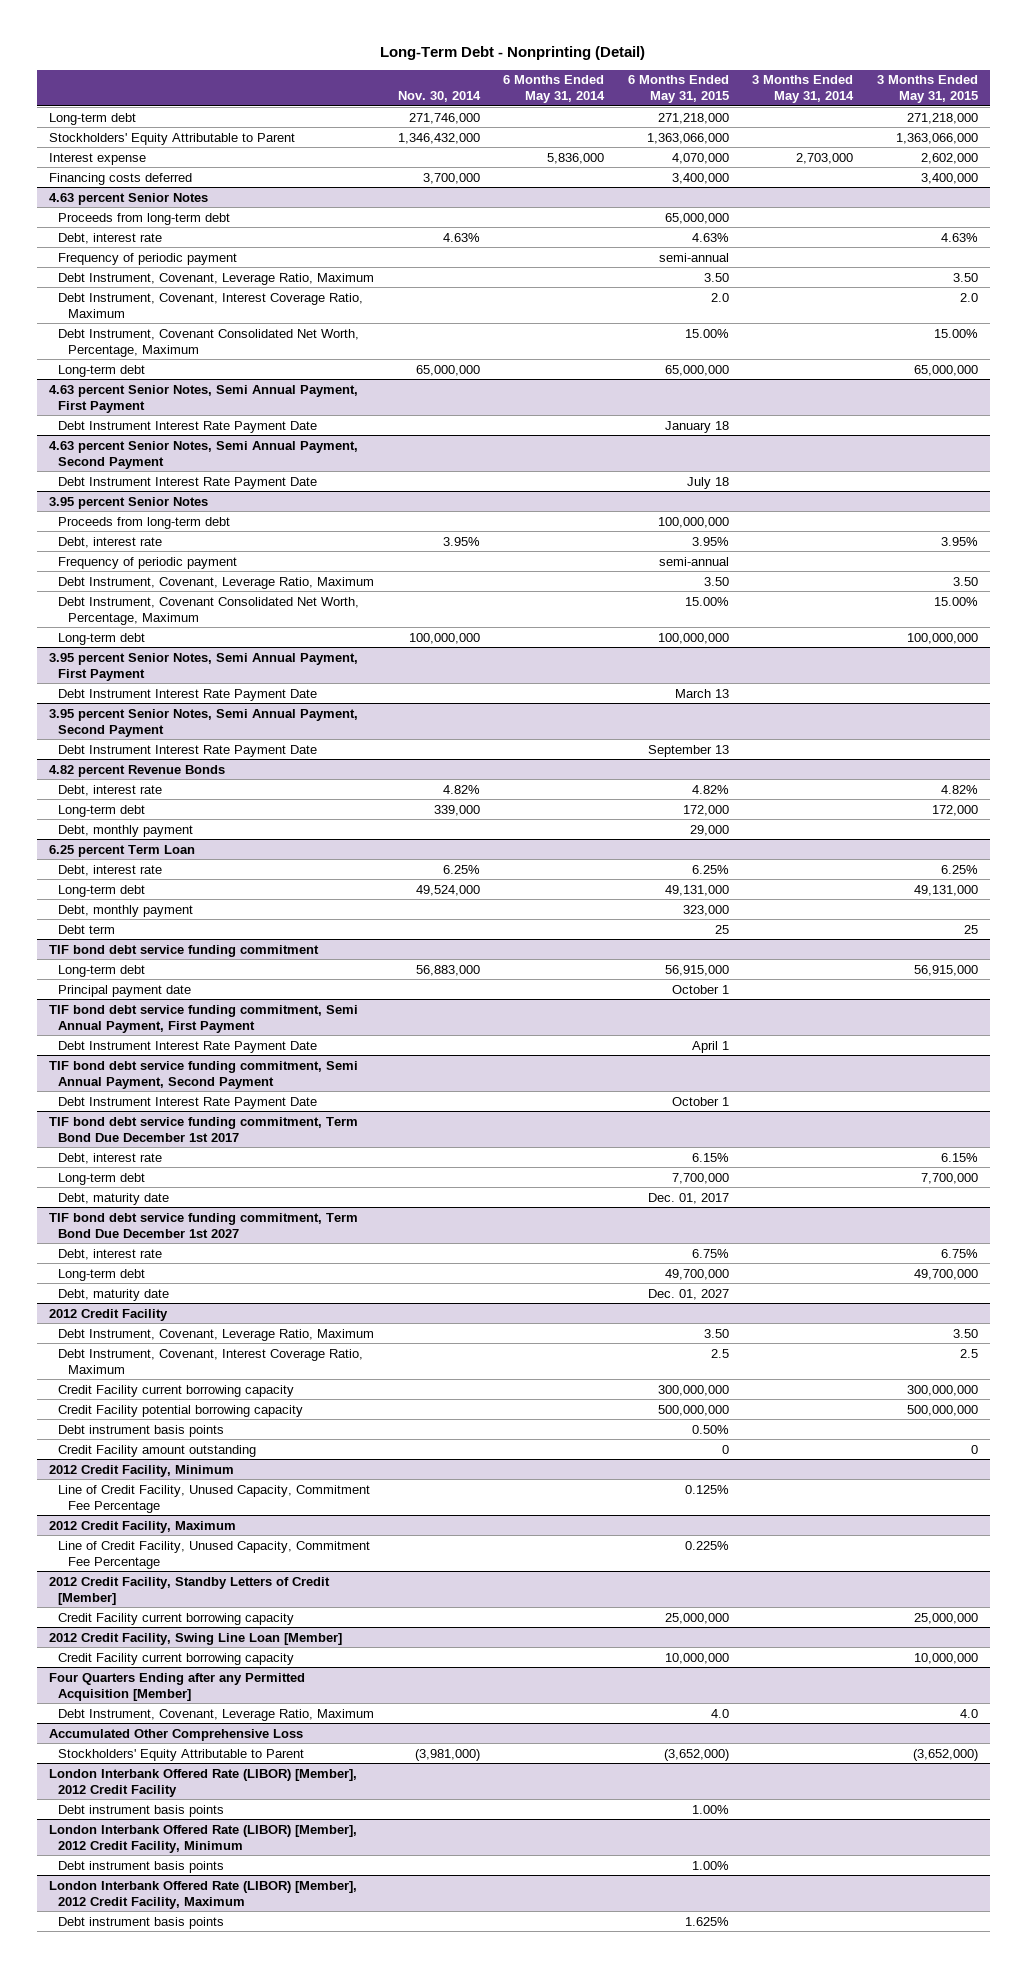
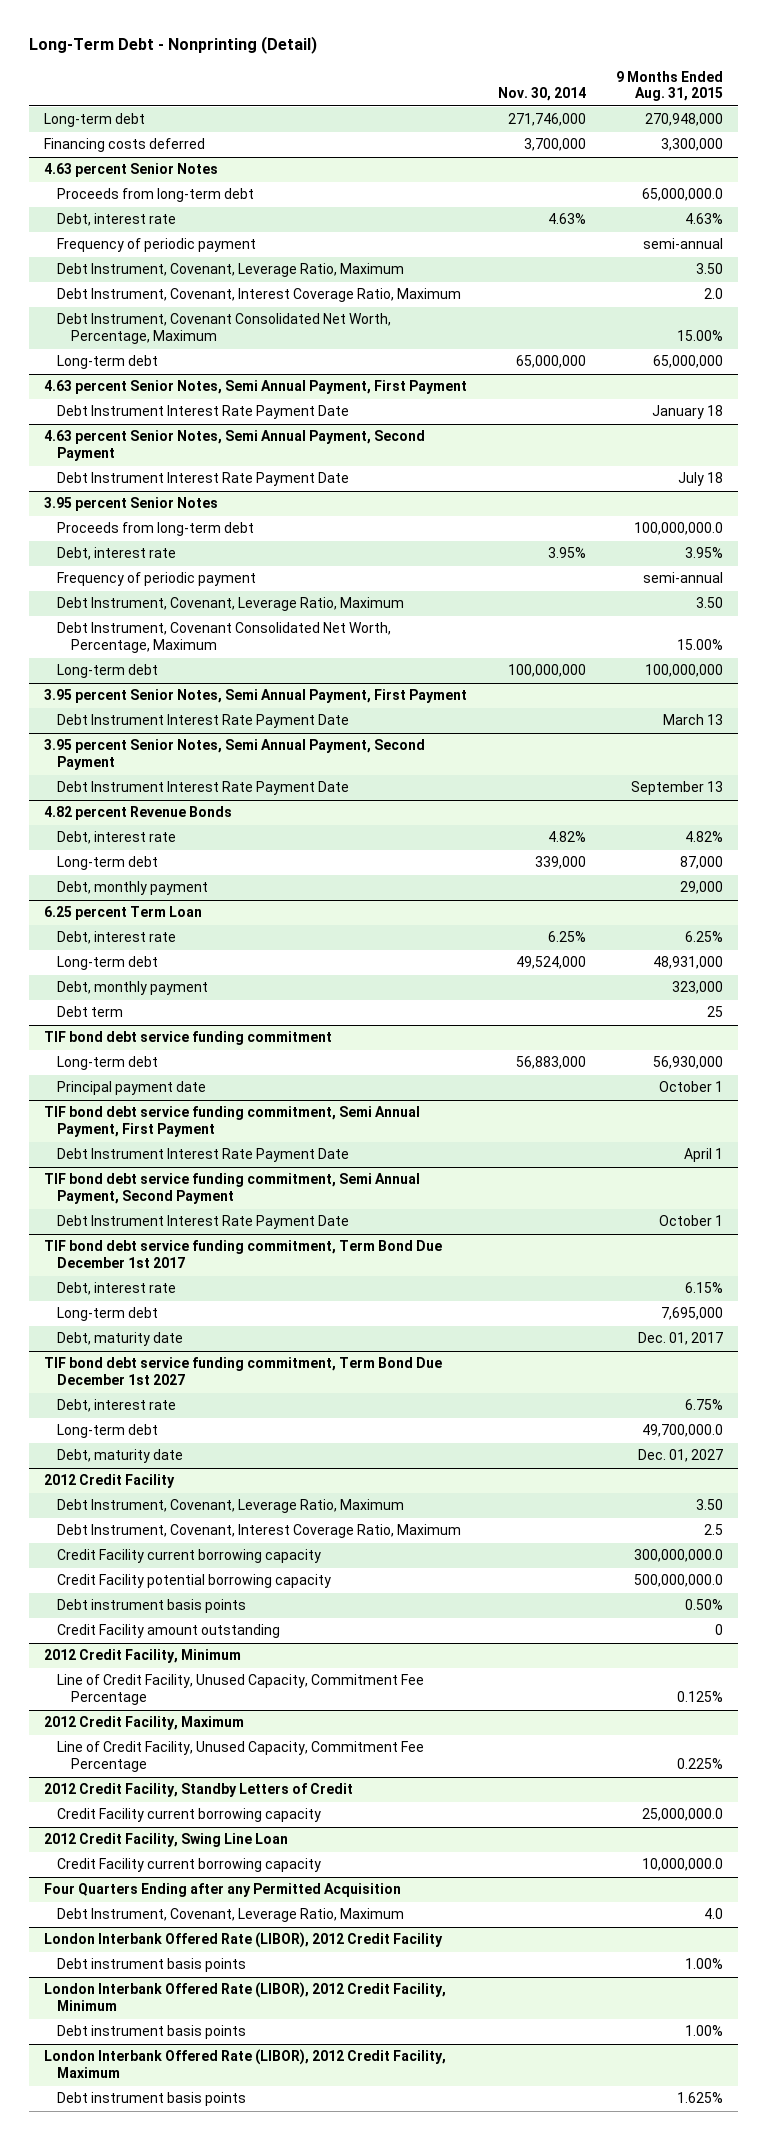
[503,75,606,104] 6 Months Ended May 31, 2014 -> none
[627,75,729,104] 6 Months Ended May 31, 2015 -> none
[752,75,855,104] 3 Months Ended May 31, 2014 -> none
[876,75,978,104] 3 Months Ended May 31, 2015 -> none
none -> [616,70,724,101] 9 Months Ended Aug. 31, 2015
[48,132,295,145] Stockholders' Equity Attributable to Parent -> none
[48,152,146,165] Interest expense -> none
[48,1576,330,1605] 2012 Credit Facility, Standby Letters of Credit [Member] -> [44,1783,354,1798] 2012 Credit Facility, Standby Letters of Credit
[48,1632,342,1645] 2012 Credit Facility, Swing Line Loan [Member] -> [44,1833,289,1848] 2012 Credit Facility, Swing Line Loan
[48,1672,305,1701] Four Quarters Ending after any Permitted Acquisition [Member] -> [44,1883,402,1898] Four Quarters Ending after any Permitted Acquisition
[48,1728,303,1741] Accumulated Other Comprehensive Loss -> none
[58,1748,305,1761] Stockholders' Equity Attributable to Parent -> none
[48,1768,357,1797] London Interbank Offered Rate (LIBOR) [Member], 2012 Credit Facility -> [44,1932,444,1949] London Interbank Offered Rate (LIBOR), 2012 Credit Facility
[48,1824,357,1853] London Interbank Offered Rate (LIBOR) [Member], 2012 Credit Facility, Minimum -> [44,1982,447,2011] London Interbank Offered Rate (LIBOR), 2012 Credit Facility, Minimum
[48,1880,357,1909] London Interbank Offered Rate (LIBOR) [Member], 2012 Credit Facility, Maximum -> [44,2049,447,2078] London Interbank Offered Rate (LIBOR), 2012 Credit Facility, Maximum

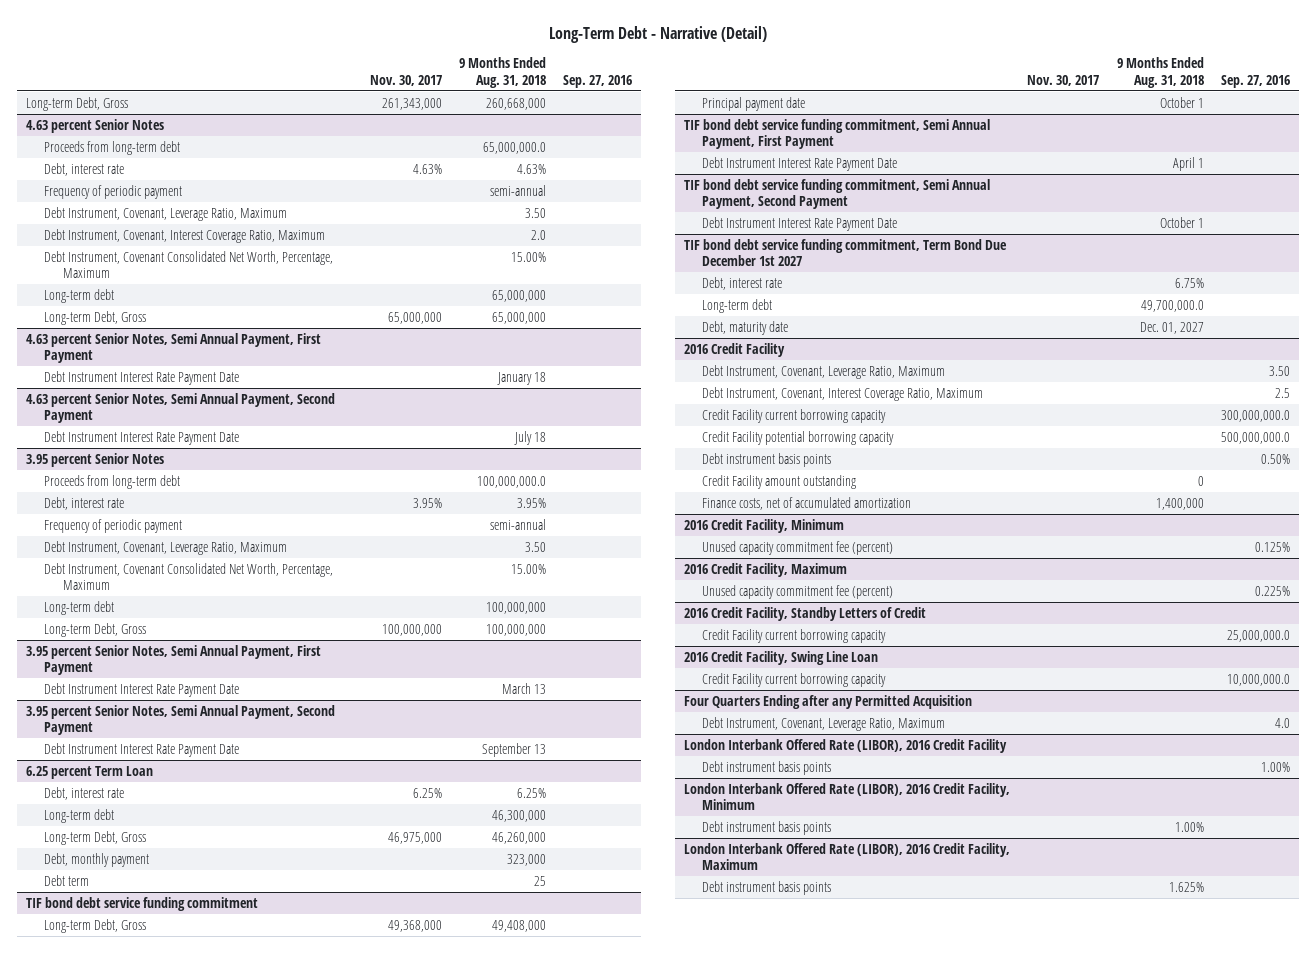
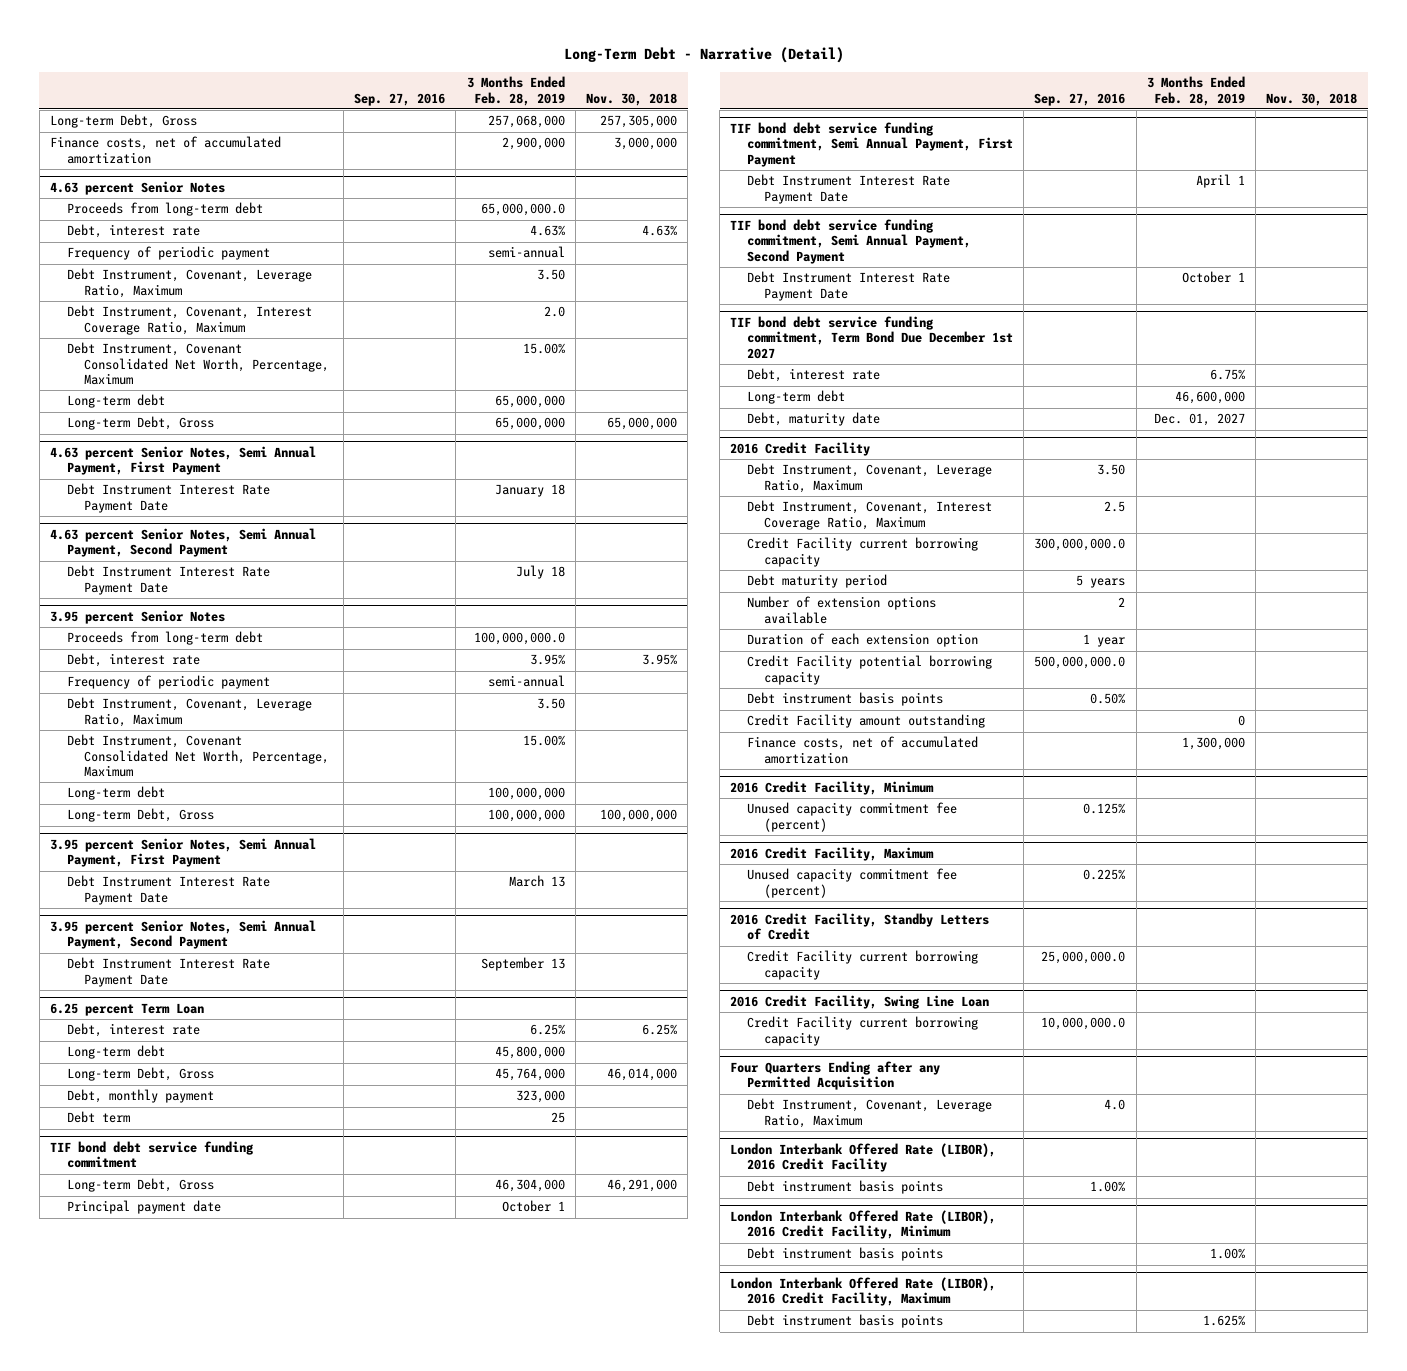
[369,74,442,86] Nov. 30, 2017 -> none
[458,57,546,88] 9 Months Ended Aug. 31, 2018 -> none
none -> [466,76,565,106] 3 Months Ended Feb. 28, 2019
none -> [585,92,677,106] Nov. 30, 2018
none -> [49,136,281,164] Finance costs, net of accumulated amortization
none -> [747,574,888,589] Debt maturity period
none -> [747,596,937,624] Number of extension options available
none -> [747,633,979,648] Duration of each extension option

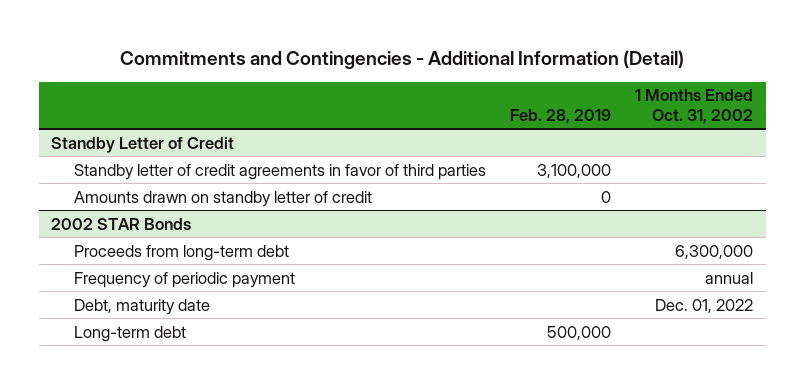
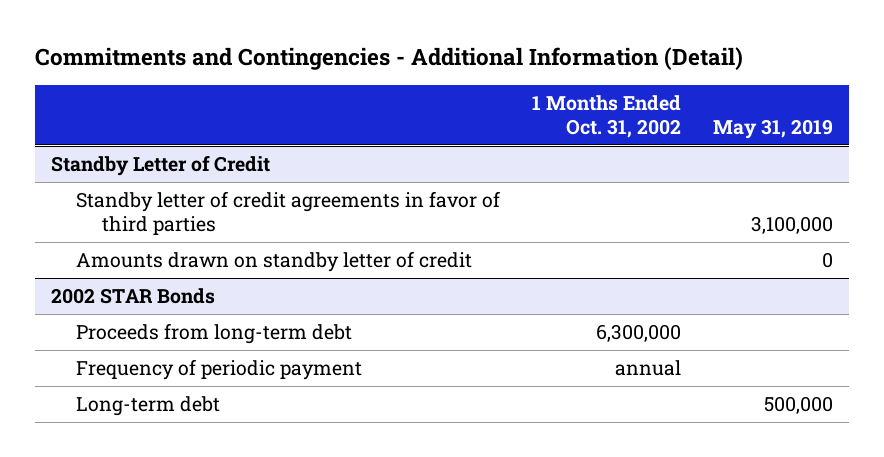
[510,108,612,124] Feb. 28, 2019 -> none
none -> [713,118,834,139] May 31, 2019
[73,298,210,315] Debt, maturity date -> none

